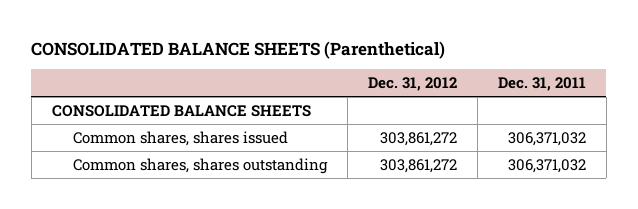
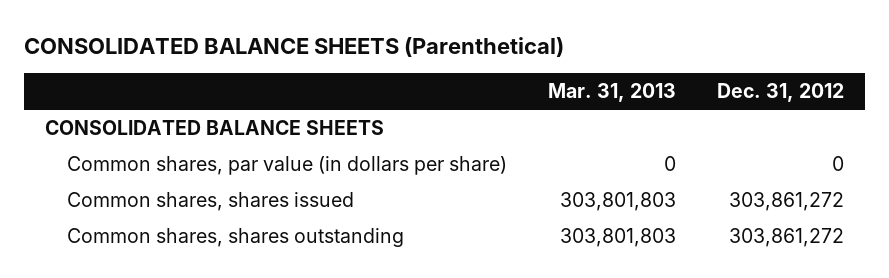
[497,77,586,92] Dec. 31, 2011 -> none
none -> [547,83,676,103] Mar. 31, 2013
none -> [66,156,507,176] Common shares, par value (in dollars per share)

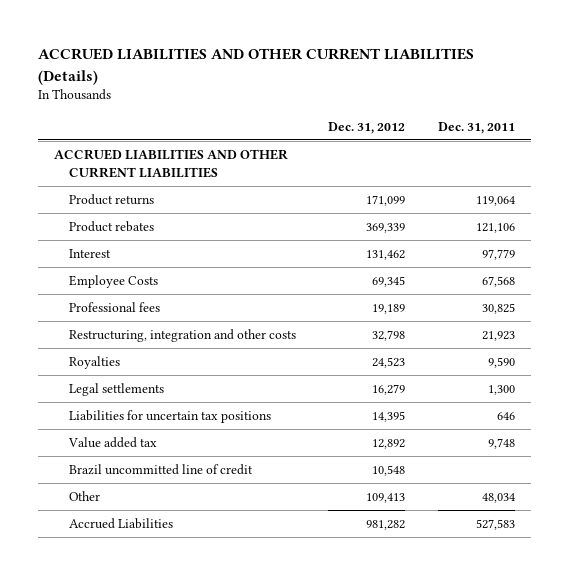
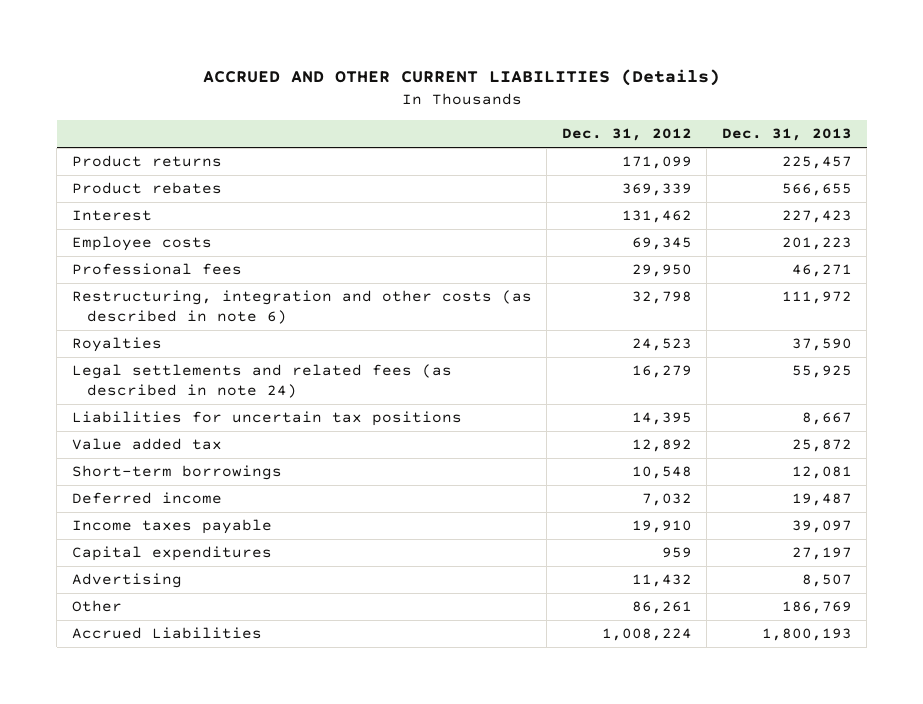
[38,48,475,85] ACCRUED LIABILITIES AND OTHER CURRENT LIABILITIES (Details) -> [202,68,720,86] ACCRUED AND OTHER CURRENT LIABILITIES (Details)
[437,121,515,134] Dec. 31, 2011 -> none
none -> [721,128,852,142] Dec. 31, 2013
[54,149,289,178] ACCRUED LIABILITIES AND OTHER CURRENT LIABILITIES -> none
[69,275,159,289] Employee Costs -> [71,236,212,252] Employee costs
[372,304,406,315] 19,189 -> [631,264,692,278] 29,950
[69,329,297,343] Restructuring, integration and other costs -> [71,290,532,325] Restructuring, integration and other costs (as described in note 6)
[69,383,165,397] Legal settlements -> [71,364,452,399] Legal settlements and related fees (as described in note 24)
[69,464,254,476] Brazil uncommitted line of credit -> [71,465,282,481] Short-term borrowings
none -> [71,492,222,505] Deferred income
none -> [71,519,272,535] Income taxes payable
none -> [71,546,272,562] Capital expenditures
none -> [71,573,182,589] Advertising
[366,493,406,504] 109,413 -> [631,601,692,615] 86,261
[366,520,406,531] 981,282 -> [601,628,692,642] 1,008,224

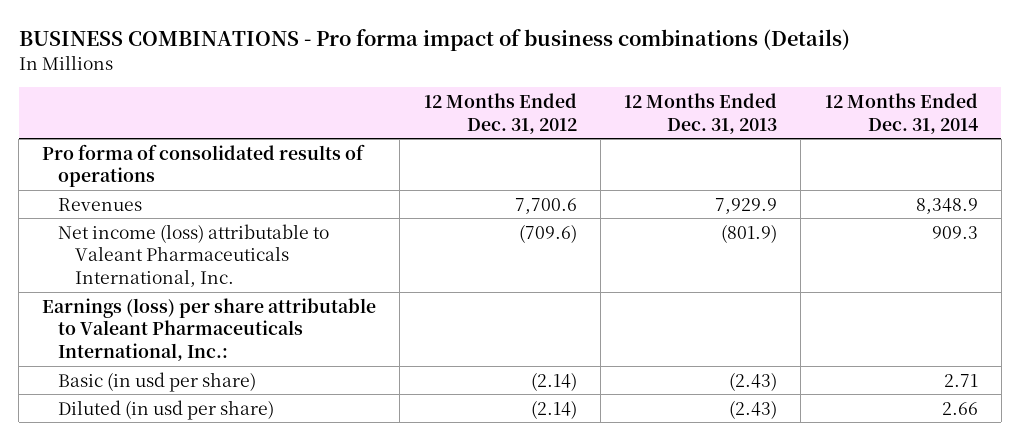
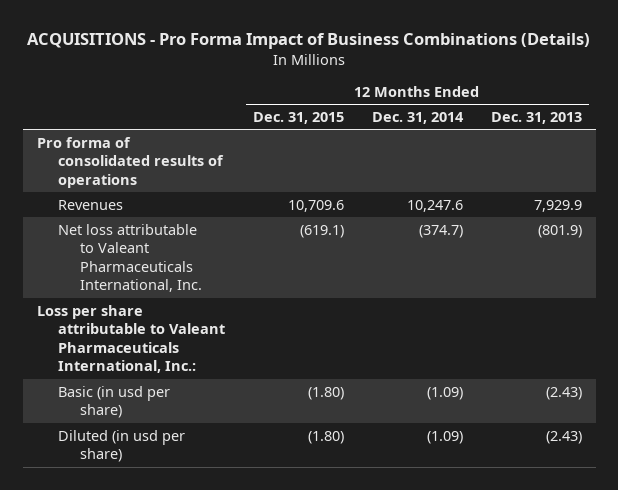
[18,28,850,51] BUSINESS COMBINATIONS - Pro forma impact of business combinations (Details) -> [27,33,591,50] ACQUISITIONS - Pro Forma Impact of Business Combinations (Details)
[423,92,577,134] 12 Months Ended Dec. 31, 2012 -> none
none -> [253,111,345,124] Dec. 31, 2015
[915,197,978,214] 8,348.9 -> [406,199,463,212] 10,247.6
[58,223,330,288] Net income (loss) attributable to Valeant Pharmaceuticals International, Inc. -> [58,223,203,293] Net loss attributable to Valeant Pharmaceuticals International, Inc.
[931,225,978,239] 909.3 -> [418,224,463,238] (374.7)
[42,297,377,362] Earnings (loss) per share attributable to Valeant Pharmaceuticals International, Inc.: -> [36,304,226,374] Loss per share attributable to Valeant Pharmaceuticals International, Inc.:
[943,373,978,387] 2.71 -> [426,386,463,400] (1.09)
[941,401,978,415] 2.66 -> [426,430,463,444] (1.09)

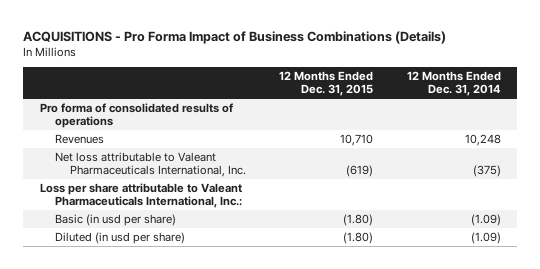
[490,111,582,124] Dec. 31, 2013 -> none
[288,199,345,212] 10,709.6 -> [340,134,374,147] 10,710
[406,199,463,212] 10,247.6 -> [464,134,501,147] 10,248
[300,224,345,238] (619.1) -> [346,165,374,178] (619)
[418,224,463,238] (374.7) -> [472,165,501,178] (375)

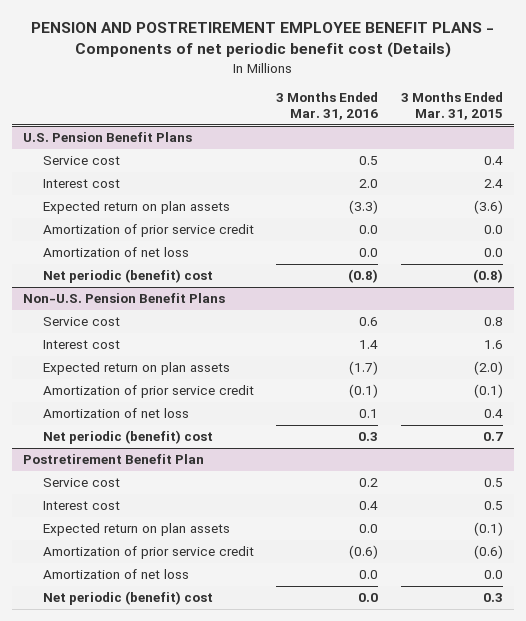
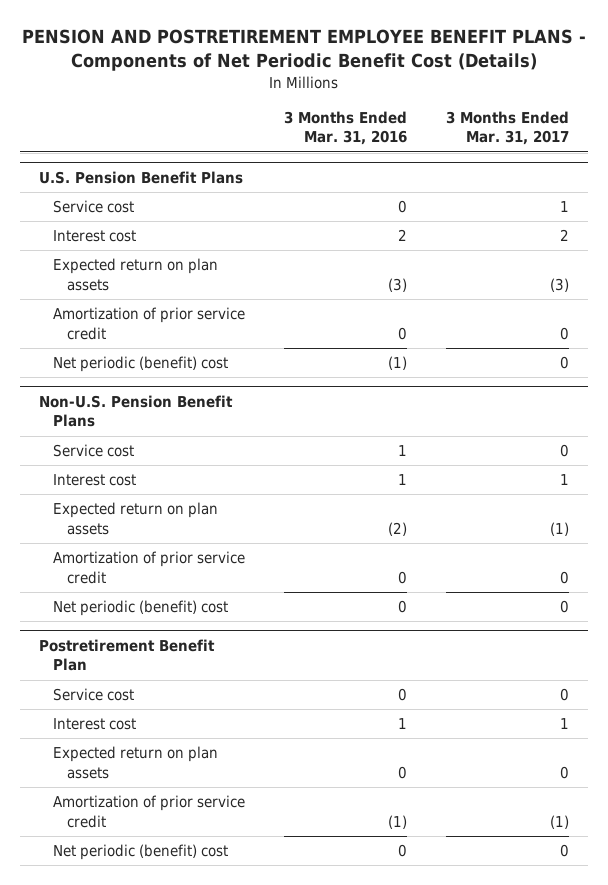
[31,22,495,59] PENSION AND POSTRETIREMENT EMPLOYEE BENEFIT PLANS - Components of net periodic benefit cost (Details) -> [22,29,587,72] PENSION AND POSTRETIREMENT EMPLOYEE BENEFIT PLANS - Components of Net Periodic Benefit Cost (Details)
[400,92,503,121] 3 Months Ended Mar. 31, 2015 -> none
none -> [445,110,569,146] 3 Months Ended Mar. 31, 2017
[42,247,189,258] Amortization of net loss -> none
[359,156,379,166] 0.5 -> [398,200,408,214] 0
[359,179,379,189] 2.0 -> [398,229,408,242] 2
[349,200,379,215] (3.3) -> [388,277,408,292] (3)
[359,225,379,235] 0.0 -> [398,326,408,340] 0
[348,269,379,284] (0.8) -> [388,356,408,371] (1)
[42,408,189,419] Amortization of net loss -> none
[359,317,379,327] 0.6 -> [398,445,408,457] 1
[359,340,379,350] 1.4 -> [398,474,408,486] 1
[349,361,379,376] (1.7) -> [388,521,408,536] (2)
[349,384,379,399] (0.1) -> [398,570,408,584] 0
[358,432,379,442] 0.3 -> [398,600,408,614] 0
[42,569,189,580] Amortization of net loss -> none
[359,478,379,488] 0.2 -> [398,688,408,702] 0
[359,501,379,511] 0.4 -> [398,718,408,730] 1
[359,524,379,534] 0.0 -> [398,765,408,779] 0
[349,545,379,560] (0.6) -> [388,814,408,829] (1)
[358,593,379,603] 0.0 -> [398,844,408,858] 0

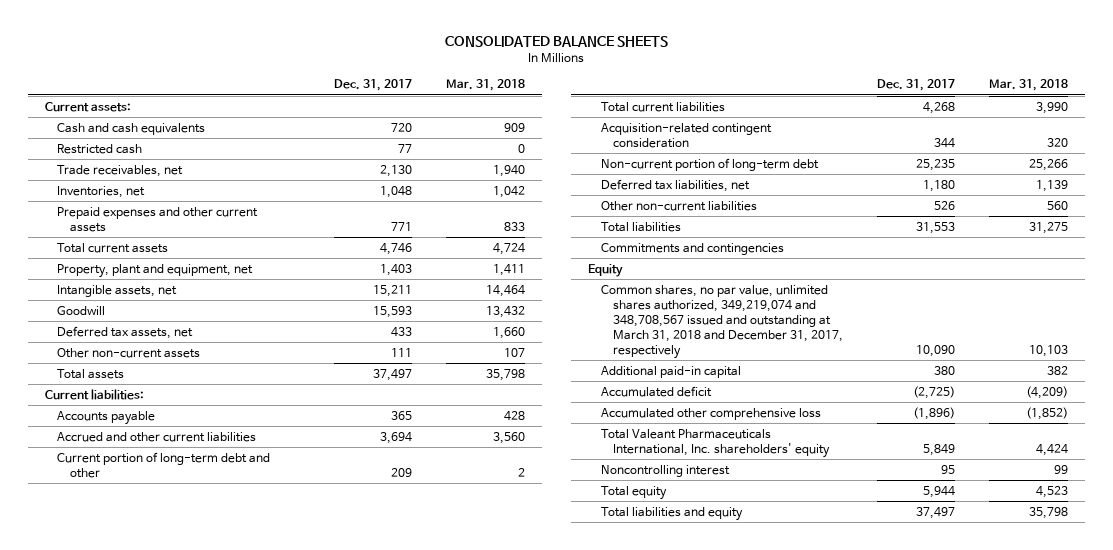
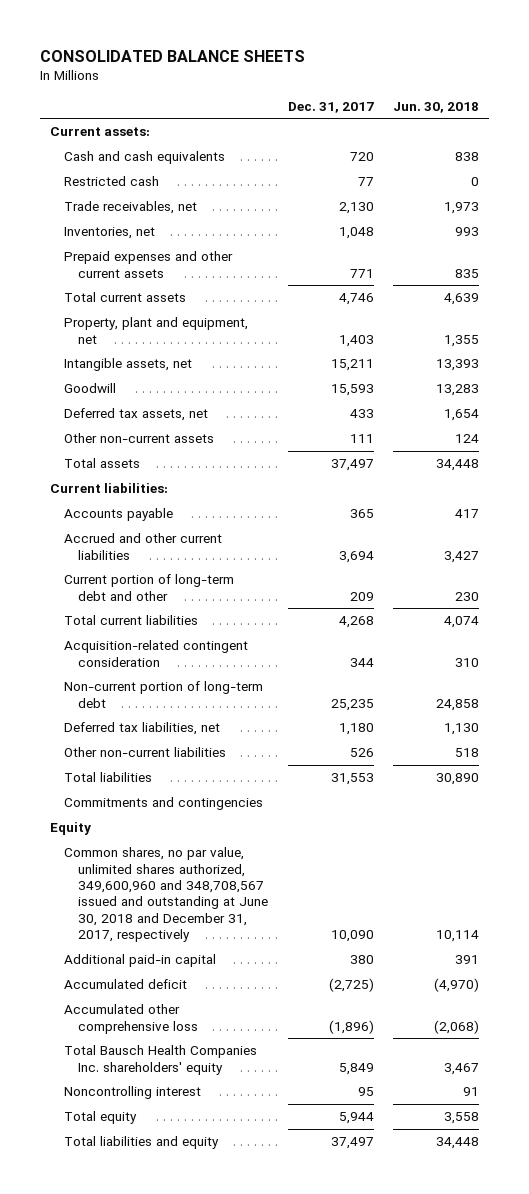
[445,79,525,92] Mar. 31, 2018 -> none
none -> [393,102,480,114] Jun. 30, 2018
[600,284,844,359] Common shares, no par value, unlimited shares authorized, 349,219,074 and 348,708,567 issued and outstanding at March 31, 2018 and December 31, 2017, respectively -> [64,847,269,943] Common shares, no par value, unlimited shares authorized, 349,600,960 and 348,708,567 issued and outstanding at June 30, 2018 and December 31, 2017, respectively
[600,428,831,458] Total Valeant Pharmaceuticals International, Inc. shareholders' equity -> [64,1045,258,1075] Total Bausch Health Companies Inc. shareholders' equity

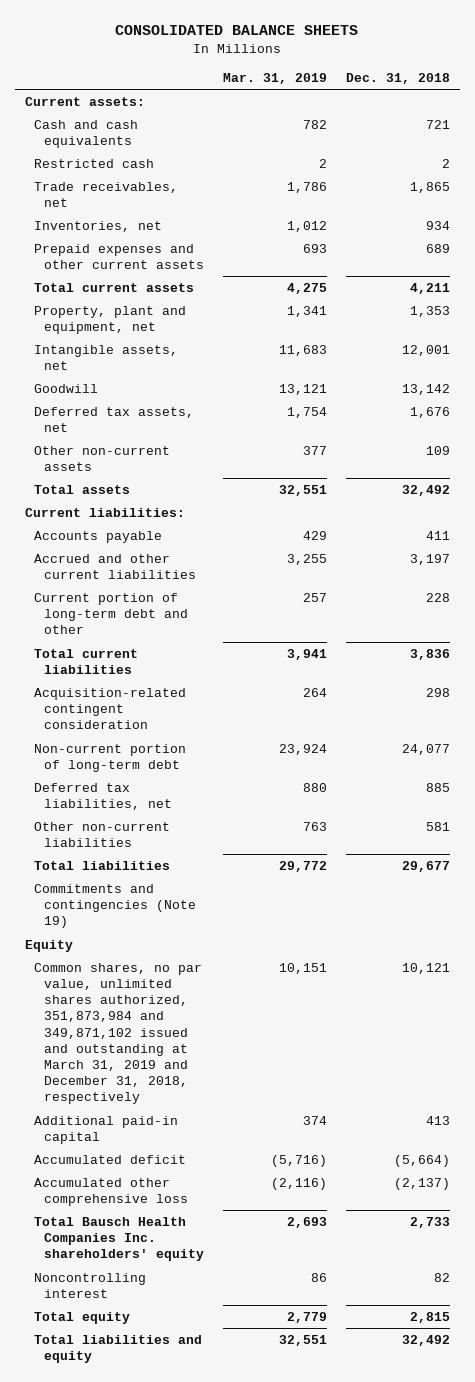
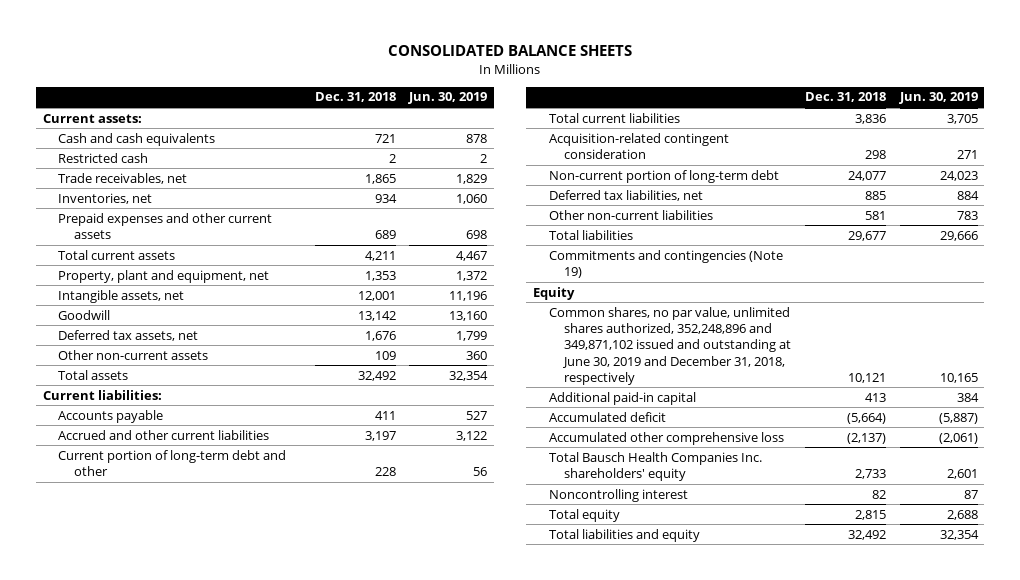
[222,73,327,85] Mar. 31, 2019 -> none
none -> [408,92,488,105] Jun. 30, 2019
[34,962,203,1105] Common shares, no par value, unlimited shares authorized, 351,873,984 and 349,871,102 issued and outstanding at March 31, 2019 and December 31, 2018, respectively -> [548,306,792,385] Common shares, no par value, unlimited shares authorized, 352,248,896 and 349,871,102 issued and outstanding at June 30, 2019 and December 31, 2018, respectively

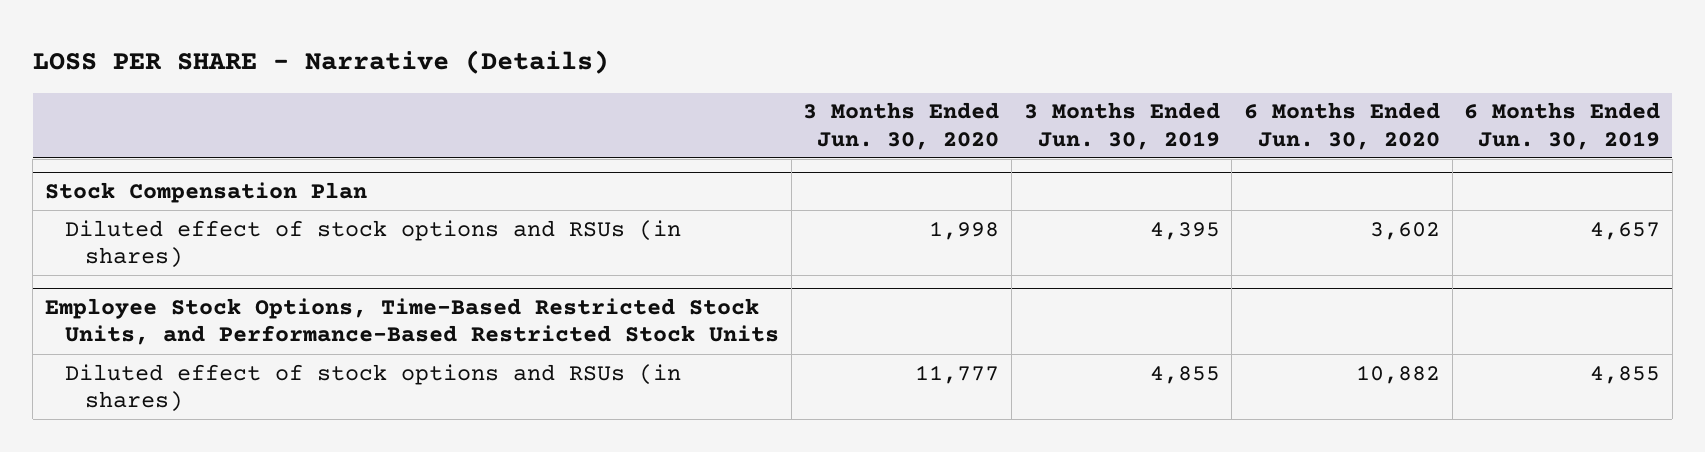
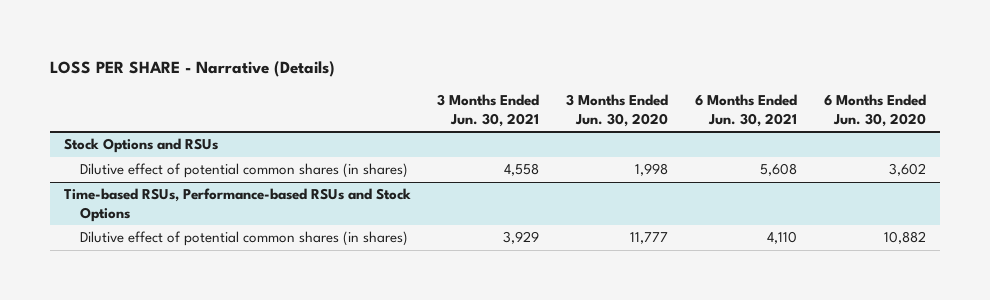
[1023,102,1220,150] 3 Months Ended Jun. 30, 2019 -> none
[1464,102,1661,150] 6 Months Ended Jun. 30, 2019 -> none
none -> [437,94,540,127] 3 Months Ended Jun. 30, 2021
none -> [695,94,798,127] 6 Months Ended Jun. 30, 2021
[45,182,368,204] Stock Compensation Plan -> [63,138,218,154] Stock Options and RSUs
[65,219,682,268] Diluted effect of stock options and RSUs (in shares) -> [79,163,408,179] Dilutive effect of potential common shares (in shares)
[45,298,780,346] Employee Stock Options, Time-Based Restricted Stock Units, and Performance-Based Restricted Stock Units -> [63,188,411,222] Time-based RSUs, Performance-based RSUs and Stock Options
[65,363,682,412] Diluted effect of stock options and RSUs (in shares) -> [79,231,408,247] Dilutive effect of potential common shares (in shares)

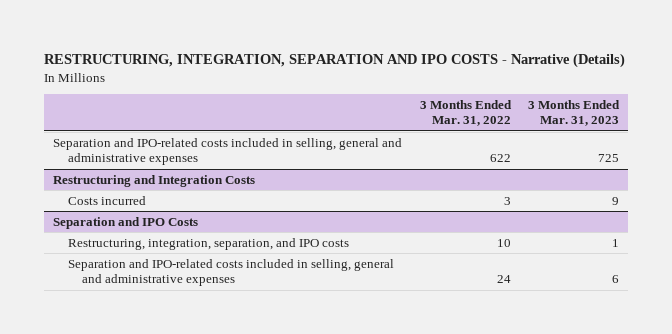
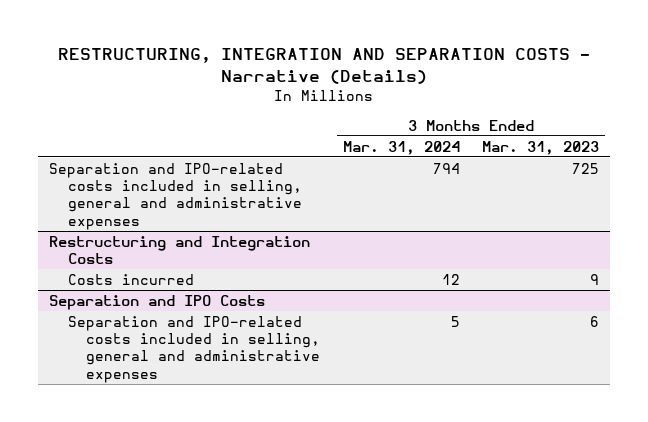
[44,53,626,69] RESTRUCTURING, INTEGRATION, SEPARATION AND IPO COSTS - Narrative (Details) -> [58,47,591,84] RESTRUCTURING, INTEGRATION AND SEPARATION COSTS - Narrative (Details)
[419,100,512,127] 3 Months Ended Mar. 31, 2022 -> none
none -> [342,140,460,155] Mar. 31, 2024
[67,237,349,250] Restructuring, integration, separation, and IPO costs -> none

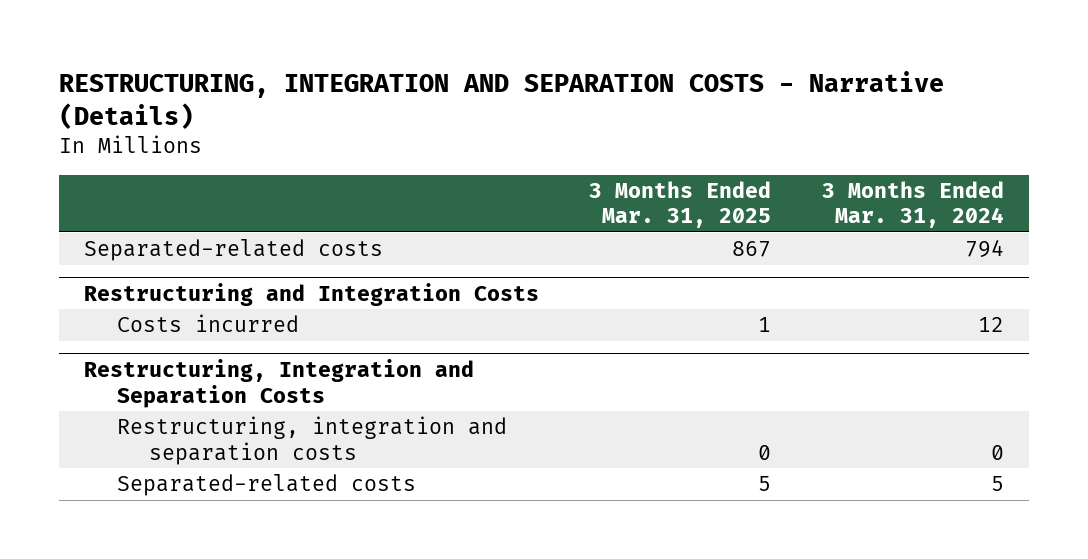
[482,140,600,155] Mar. 31, 2023 -> none
none -> [589,180,772,229] 3 Months Ended Mar. 31, 2025
[49,162,302,230] Separation and IPO-related costs included in selling, general and administrative expenses -> [84,239,384,262] Separated-related costs
[49,294,266,310] Separation and IPO Costs -> [84,359,475,408] Restructuring, Integration and Separation Costs
none -> [116,416,507,465] Restructuring, integration and separation costs
[67,315,321,383] Separation and IPO-related costs included in selling, general and administrative expenses -> [116,474,416,497] Separated-related costs

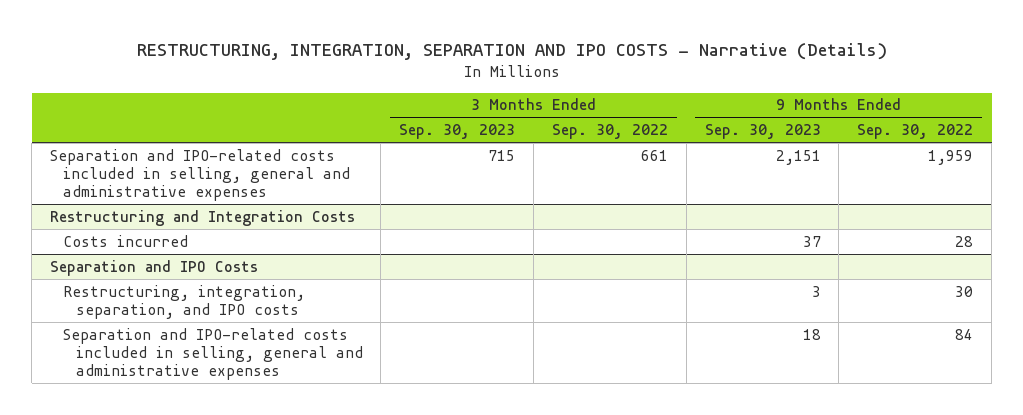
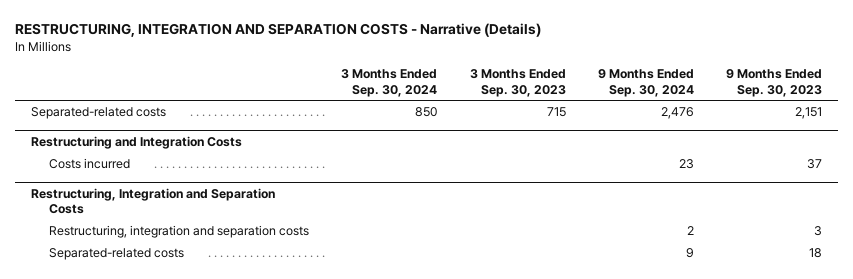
[136,42,887,60] RESTRUCTURING, INTEGRATION, SEPARATION AND IPO COSTS - Narrative (Details) -> [14,23,541,38] RESTRUCTURING, INTEGRATION AND SEPARATION COSTS - Narrative (Details)
[551,124,668,140] Sep. 30, 2022 -> none
[857,124,974,140] Sep. 30, 2022 -> none
none -> [341,69,438,97] 3 Months Ended Sep. 30, 2024
none -> [597,69,694,97] 9 Months Ended Sep. 30, 2024
[49,148,350,201] Separation and IPO-related costs included in selling, general and administrative expenses -> [31,107,167,120] Separated-related costs
[49,259,258,276] Separation and IPO Costs -> [31,187,276,215] Restructuring, Integration and Separation Costs
[62,284,305,319] Restructuring, integration, separation, and IPO costs -> [49,225,310,239] Restructuring, integration and separation costs
[62,327,363,380] Separation and IPO-related costs included in selling, general and administrative expenses -> [49,248,185,261] Separated-related costs

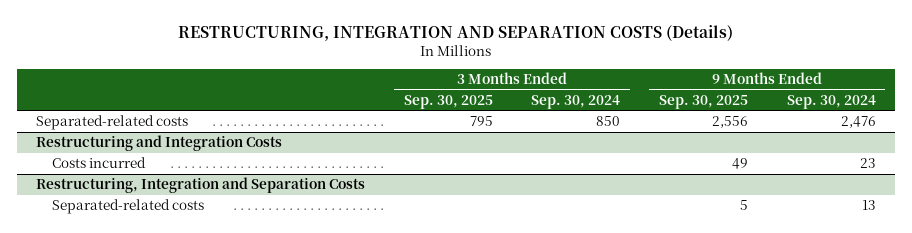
[14,23,541,38] RESTRUCTURING, INTEGRATION AND SEPARATION COSTS - Narrative (Details) -> [177,24,733,41] RESTRUCTURING, INTEGRATION AND SEPARATION COSTS (Details)
[469,69,566,97] 3 Months Ended Sep. 30, 2023 -> none
[725,69,822,97] 9 Months Ended Sep. 30, 2023 -> none
none -> [403,95,493,110] Sep. 30, 2025
none -> [658,95,748,110] Sep. 30, 2025
[49,225,310,239] Restructuring, integration and separation costs -> none
[685,248,694,259] 9 -> [861,200,876,211] 13

